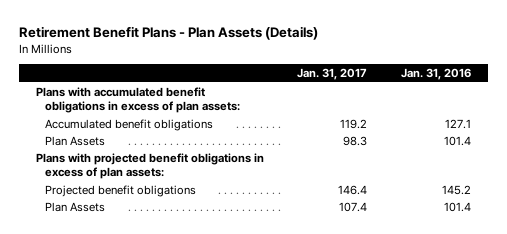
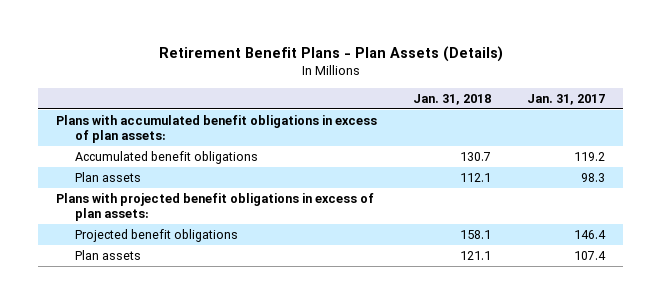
[400,68,471,81] Jan. 31, 2016 -> none
none -> [413,93,492,105] Jan. 31, 2018
[45,135,106,146] Plan Assets -> [75,171,142,182] Plan assets
[45,201,106,212] Plan Assets -> [75,249,142,260] Plan assets

